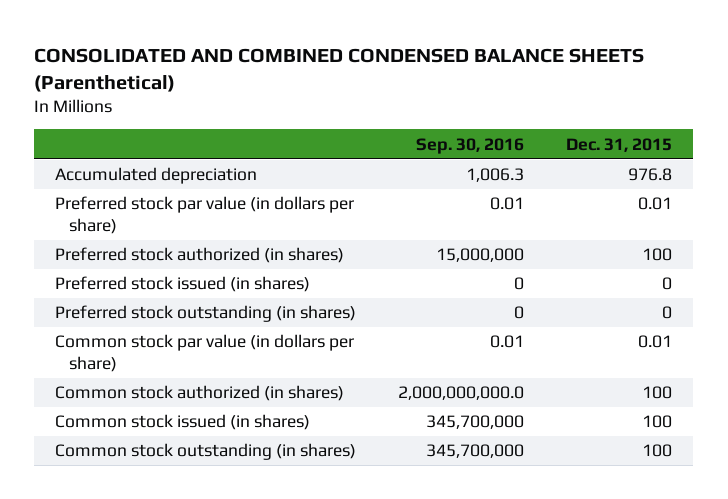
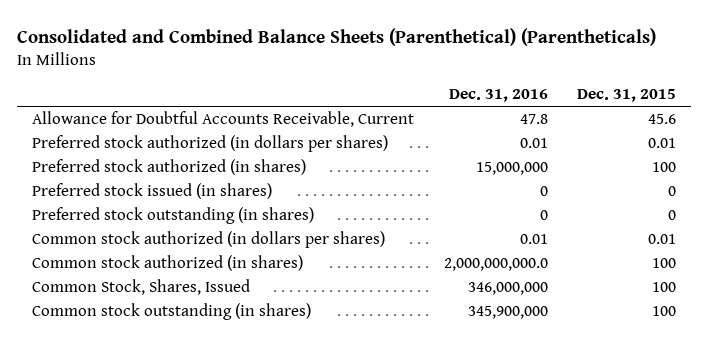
[34,47,645,92] CONSOLIDATED AND COMBINED CONDENSED BALANCE SHEETS (Parenthetical) -> [16,27,656,46] Consolidated and Combined Balance Sheets (Parenthetical) (Parentheticals)
[416,137,525,154] Sep. 30, 2016 -> none
none -> [448,89,548,103] Dec. 31, 2016
[55,167,258,185] Accumulated depreciation -> none
none -> [31,111,414,128] Allowance for Doubtful Accounts Receivable, Current
[55,196,355,235] Preferred stock par value (in dollars per share) -> [31,135,388,153] Preferred stock authorized (in dollars per shares)
[55,334,355,373] Common stock par value (in dollars per share) -> [31,231,385,249] Common stock authorized (in dollars per shares)
[55,414,311,431] Common stock issued (in shares) -> [31,279,250,296] Common Stock, Shares, Issued

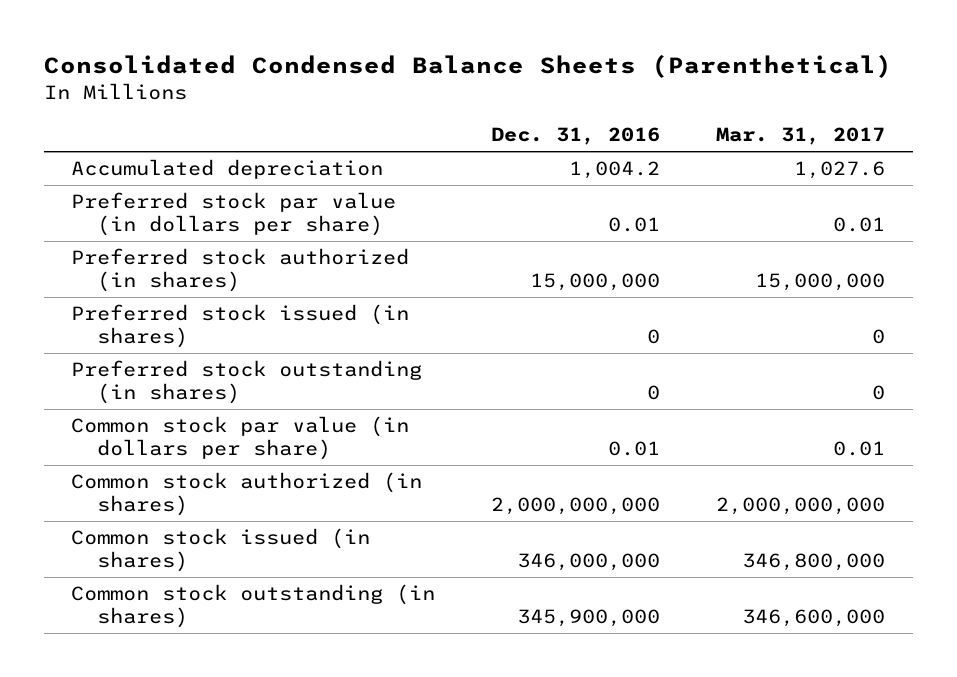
[16,27,656,46] Consolidated and Combined Balance Sheets (Parenthetical) (Parentheticals) -> [43,54,892,79] Consolidated Condensed Balance Sheets (Parenthetical)
[577,89,677,103] Dec. 31, 2015 -> none
none -> [716,127,886,146] Mar. 31, 2017
[31,111,414,128] Allowance for Doubtful Accounts Receivable, Current -> none
none -> [71,159,384,180] Accumulated depreciation
[31,135,388,153] Preferred stock authorized (in dollars per shares) -> [71,192,397,236] Preferred stock par value (in dollars per share)
[31,231,385,249] Common stock authorized (in dollars per shares) -> [71,416,410,460] Common stock par value (in dollars per share)
[443,258,548,272] 2,000,000,000.0 -> [491,496,661,515] 2,000,000,000
[31,279,250,296] Common Stock, Shares, Issued -> [71,528,371,572] Common stock issued (in shares)

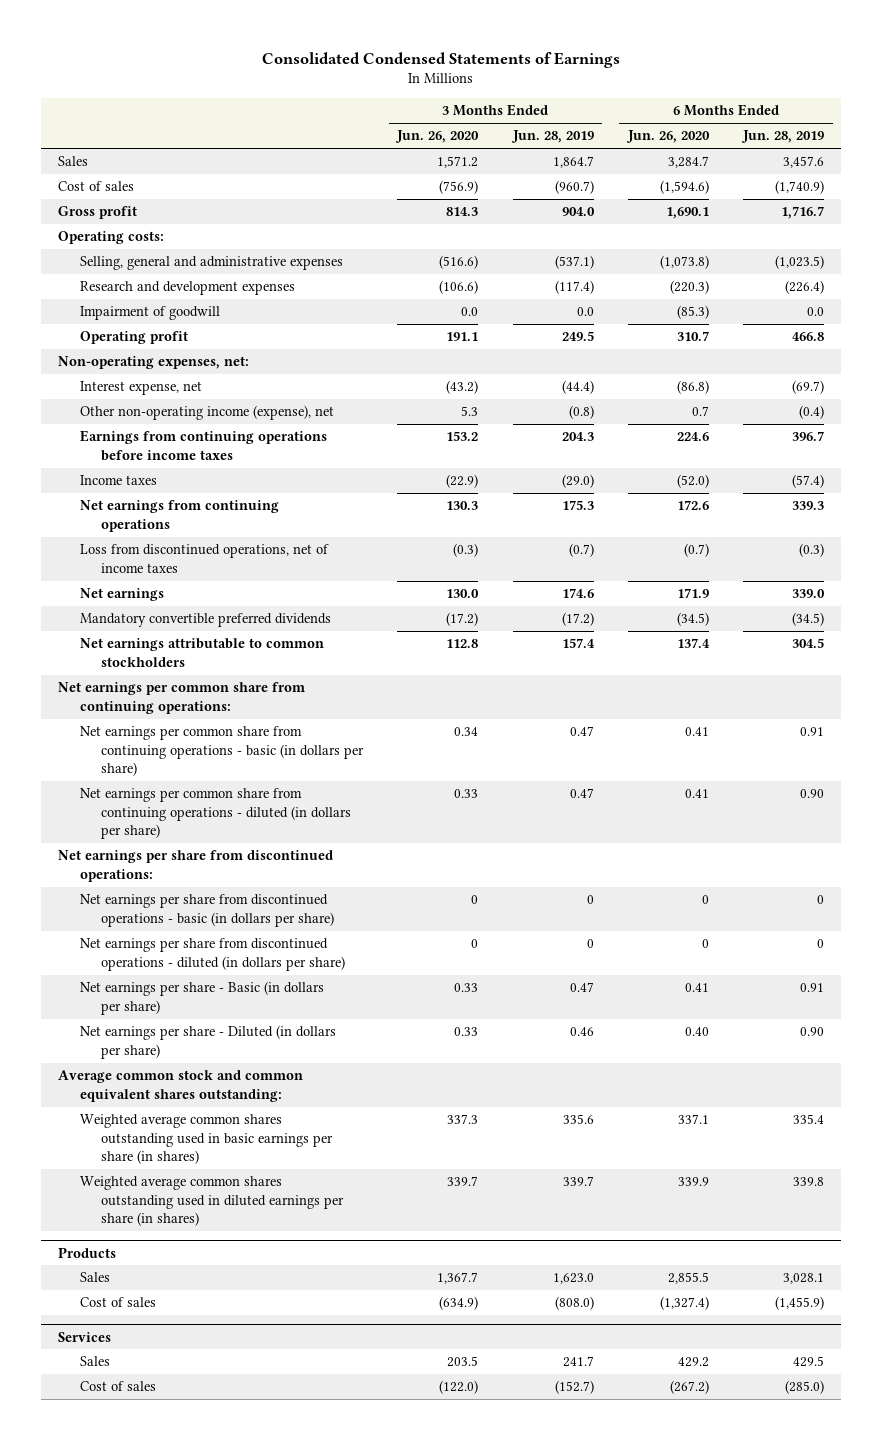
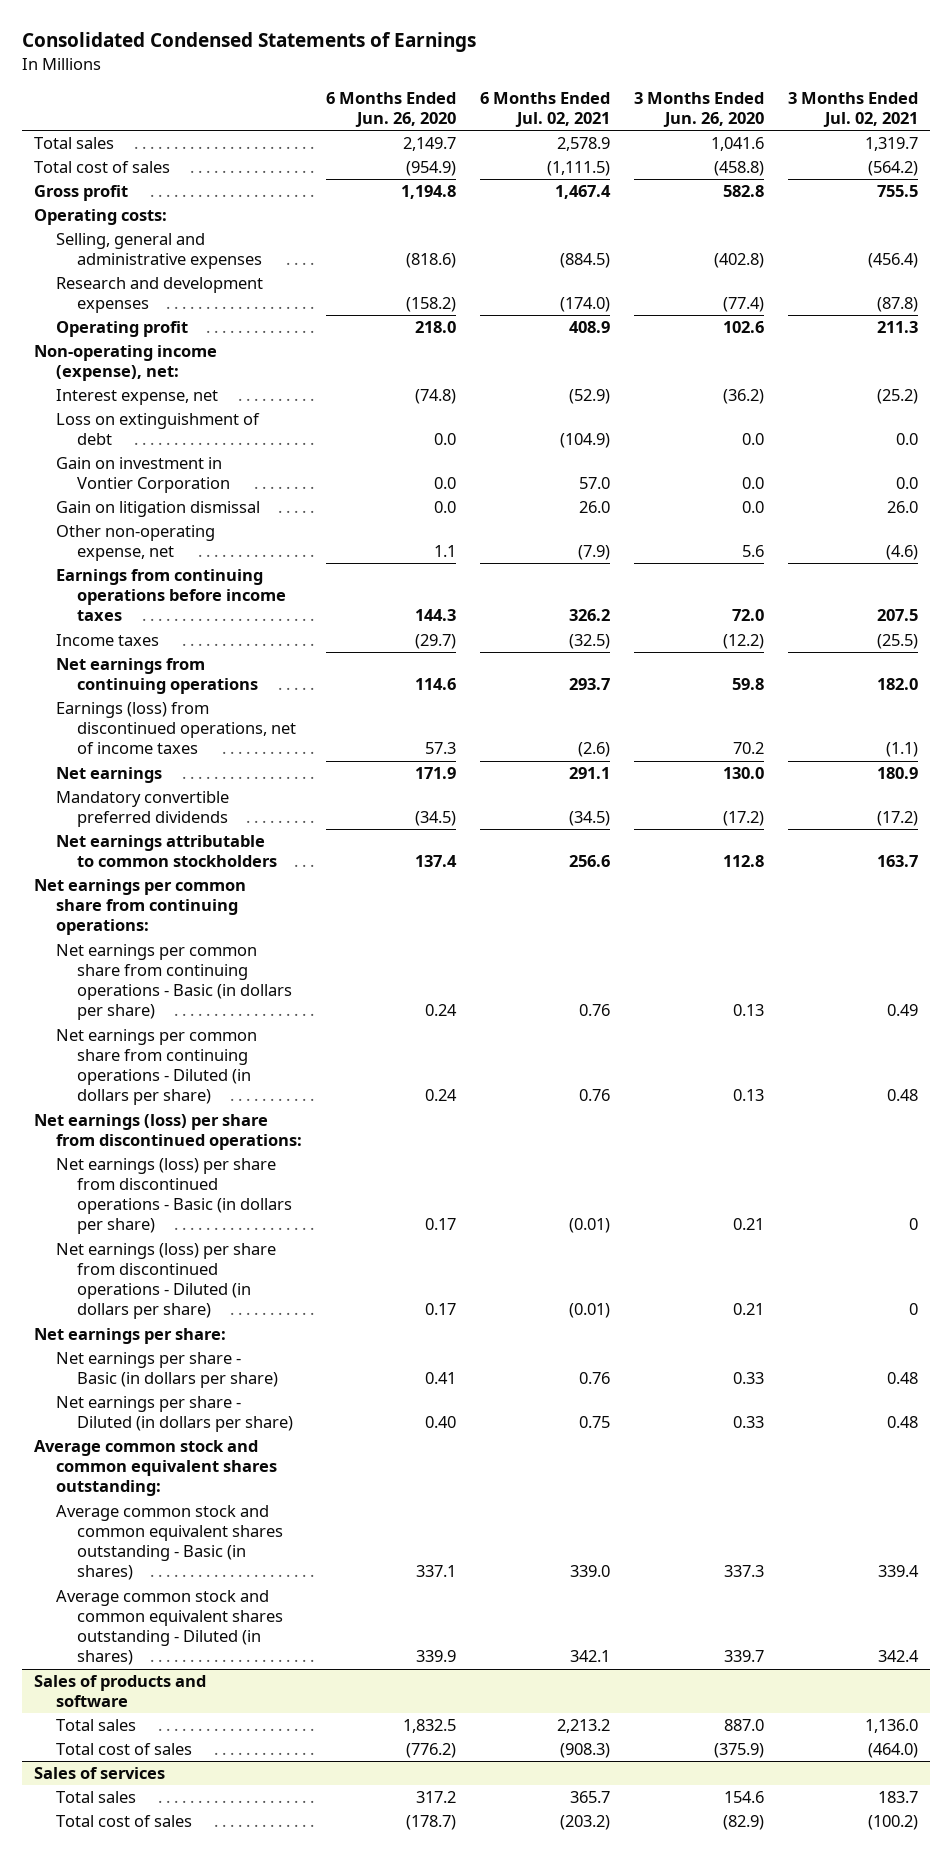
[510,130,594,144] Jun. 28, 2019 -> none
[741,130,825,144] Jun. 28, 2019 -> none
none -> [479,92,610,128] 6 Months Ended Jul. 02, 2021
none -> [787,92,918,128] 3 Months Ended Jul. 02, 2021
[58,156,89,167] Sales -> [33,137,114,150] Total sales
[437,156,479,169] 1,571.2 -> [710,137,764,152] 1,041.6
[667,156,709,169] 3,284.7 -> [402,137,456,152] 2,149.7
[58,181,135,192] Cost of sales -> [33,161,170,174] Total cost of sales
[439,180,479,195] (756.9) -> [713,161,764,177] (458.8)
[659,180,709,195] (1,594.6) -> [405,161,456,177] (954.9)
[446,207,479,217] 814.3 -> [722,185,764,198] 582.8
[665,207,709,220] 1,690.1 -> [400,185,456,200] 1,194.8
[79,306,220,321] Impairment of goodwill -> none
[439,255,479,270] (516.6) -> [713,253,764,269] (402.8)
[659,255,709,270] (1,073.8) -> [405,253,456,269] (818.6)
[439,280,479,295] (106.6) -> [722,297,764,313] (77.4)
[669,280,709,295] (220.3) -> [405,297,456,313] (158.2)
[446,332,479,342] 191.1 -> [722,321,764,334] 102.6
[676,331,709,342] 310.7 -> [414,321,456,334] 218.0
[58,356,250,370] Non-operating expenses, net: -> [33,345,217,382] Non-operating income (expense), net:
[446,380,479,395] (43.2) -> [722,389,764,405] (36.2)
[676,380,709,395] (86.8) -> [414,389,456,405] (74.8)
none -> [55,413,260,446] Loss on extinguishment of debt
none -> [55,457,231,494] Gain on investment in Vontier Corporation
none -> [55,501,260,518] Gain on litigation dismissal
[79,405,334,421] Other non-operating income (expense), net -> [55,525,215,562] Other non-operating expense, net
[461,406,479,417] 5.3 -> [741,545,764,558] 5.6
[691,406,709,417] 0.7 -> [433,545,456,558] 1.1
[446,431,479,442] 153.2 -> [731,609,764,622] 72.0
[676,432,709,442] 224.6 -> [414,609,456,622] 144.3
[446,474,479,489] (22.9) -> [722,634,764,650] (12.2)
[676,474,709,489] (52.0) -> [414,634,456,650] (29.7)
[446,501,479,511] 130.3 -> [731,678,764,691] 59.8
[676,500,709,511] 172.6 -> [414,678,456,691] 114.6
[79,544,329,573] Loss from discontinued operations, net of income taxes -> [55,702,297,755] Earnings (loss) from discontinued operations, net of income taxes
[453,543,479,558] (0.3) -> [732,742,764,755] 70.2
[683,543,709,558] (0.7) -> [424,742,456,755] 57.3
[79,726,365,777] Net earnings per common share from continuing operations - basic (in dollars per share) -> [55,944,293,1021] Net earnings per common share from continuing operations - Basic (in dollars per share)
[454,727,479,737] 0.34 -> [732,1004,764,1017] 0.13
[684,727,709,737] 0.41 -> [424,1004,457,1017] 0.24
[79,788,352,840] Net earnings per common share from continuing operations - diluted (in dollars per share) -> [55,1029,257,1106] Net earnings per common share from continuing operations - Diluted (in dollars per share)
[454,789,479,799] 0.33 -> [732,1089,764,1102] 0.13
[684,789,709,799] 0.41 -> [424,1089,457,1102] 0.24
[58,850,334,882] Net earnings per share from discontinued operations: -> [33,1114,302,1151] Net earnings (loss) per share from discontinued operations:
[79,894,335,927] Net earnings per share from discontinued operations - basic (in dollars per share) -> [55,1158,293,1235] Net earnings (loss) per share from discontinued operations - Basic (in dollars per share)
[471,895,479,905] 0 -> [732,1218,764,1231] 0.21
[701,895,709,905] 0 -> [424,1218,456,1231] 0.17
[79,938,346,971] Net earnings per share from discontinued operations - diluted (in dollars per share) -> [55,1243,276,1320] Net earnings (loss) per share from discontinued operations - Diluted (in dollars per share)
[471,939,479,949] 0 -> [732,1303,764,1316] 0.21
[701,939,709,949] 0 -> [424,1303,456,1316] 0.17
none -> [33,1328,226,1345] Net earnings per share:
[79,1114,334,1165] Weighted average common shares outstanding used in basic earnings per share (in shares) -> [55,1505,284,1581] Average common stock and common equivalent shares outstanding - Basic (in shares)
[79,1176,345,1227] Weighted average common shares outstanding used in diluted earnings per share (in shares) -> [55,1590,284,1666] Average common stock and common equivalent shares outstanding - Diluted (in shares)
[58,1246,117,1258] Products -> [33,1675,206,1708] Sales of products and software
[79,1272,110,1283] Sales -> [55,1719,136,1732] Total sales
[437,1272,479,1285] 1,367.7 -> [723,1719,764,1732] 887.0
[667,1272,709,1285] 2,855.5 -> [402,1719,456,1734] 1,832.5
[79,1297,156,1308] Cost of sales -> [55,1743,192,1756] Total cost of sales
[439,1296,479,1311] (634.9) -> [713,1743,764,1759] (375.9)
[659,1296,709,1311] (1,327.4) -> [405,1743,456,1759] (776.2)
[58,1331,112,1342] Services -> [33,1767,165,1780] Sales of services
[79,1356,110,1367] Sales -> [55,1791,136,1804] Total sales
[447,1356,479,1368] 203.5 -> [723,1791,764,1804] 154.6
[677,1357,709,1368] 429.2 -> [415,1791,456,1804] 317.2
[79,1381,156,1392] Cost of sales -> [55,1815,192,1828] Total cost of sales
[439,1380,479,1395] (122.0) -> [722,1815,764,1831] (82.9)
[669,1380,709,1395] (267.2) -> [405,1815,456,1831] (178.7)

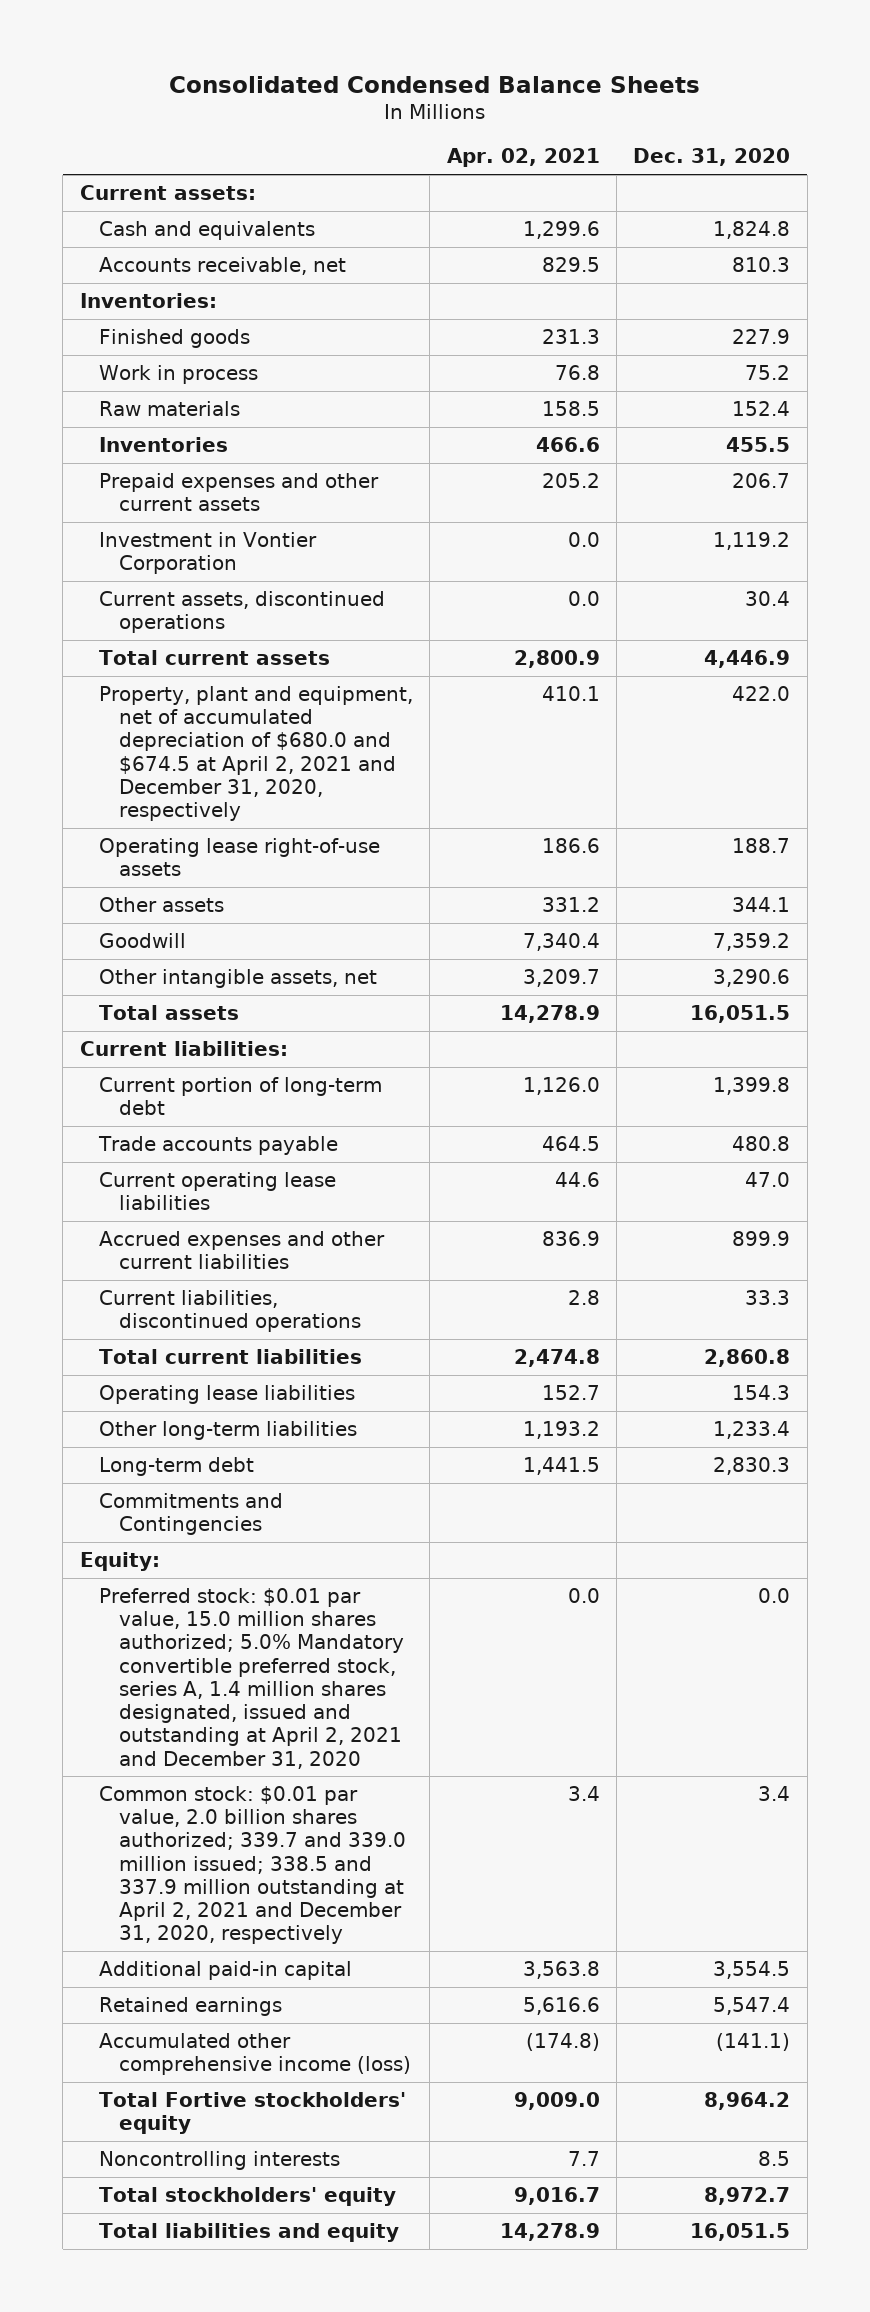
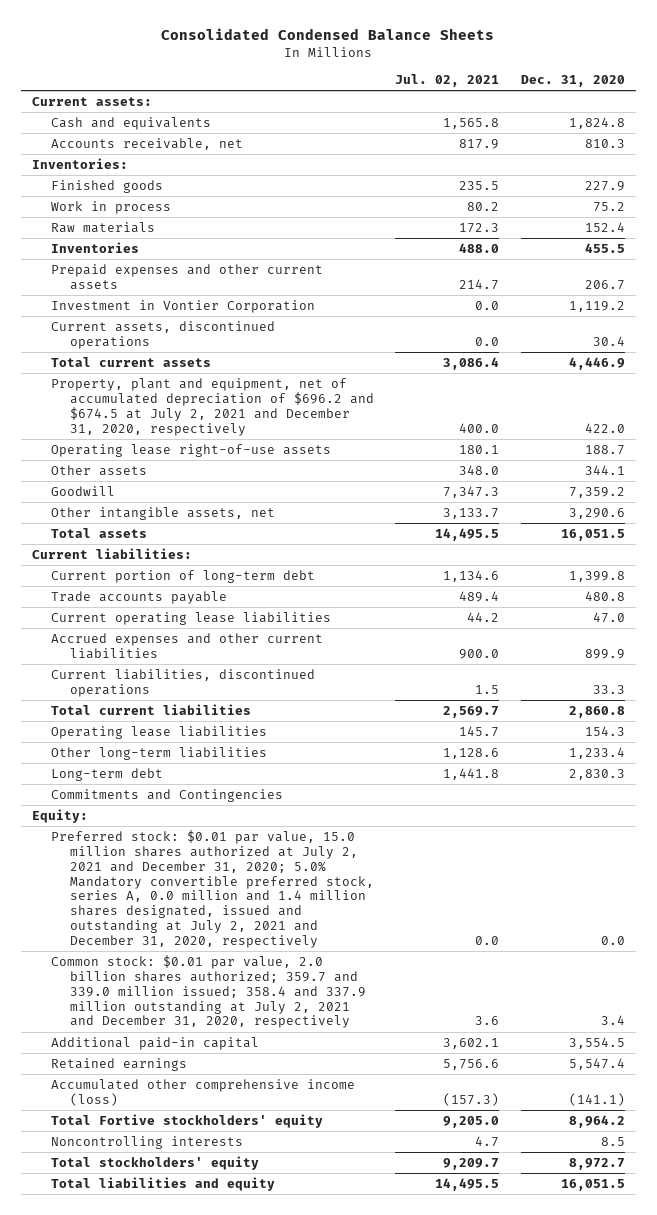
[446,148,600,168] Apr. 02, 2021 -> none
none -> [395,73,500,87] Jul. 02, 2021
[99,685,414,822] Property, plant and equipment, net of accumulated depreciation of $680.0 and $674.5 at April 2, 2021 and December 31, 2020, respectively -> [50,377,374,436] Property, plant and equipment, net of accumulated depreciation of $696.2 and $674.5 at July 2, 2021 and December 31, 2020, respectively
[99,1587,404,1769] Preferred stock: $0.01 par value, 15.0 million shares authorized; 5.0% Mandatory convertible preferred stock, series A, 1.4 million shares designated, issued and outstanding at April 2, 2021 and December 31, 2020 -> [50,829,374,948] Preferred stock: $0.01 par value, 15.0 million shares authorized at July 2, 2021 and December 31, 2020; 5.0% Mandatory convertible preferred stock, series A, 0.0 million and 1.4 million shares designated, issued and outstanding at July 2, 2021 and December 31, 2020, respectively
[99,1785,406,1945] Common stock: $0.01 par value, 2.0 billion shares authorized; 339.7 and 339.0 million issued; 338.5 and 337.9 million outstanding at April 2, 2021 and December 31, 2020, respectively -> [50,954,366,1029] Common stock: $0.01 par value, 2.0 billion shares authorized; 359.7 and 339.0 million issued; 358.4 and 337.9 million outstanding at July 2, 2021 and December 31, 2020, respectively

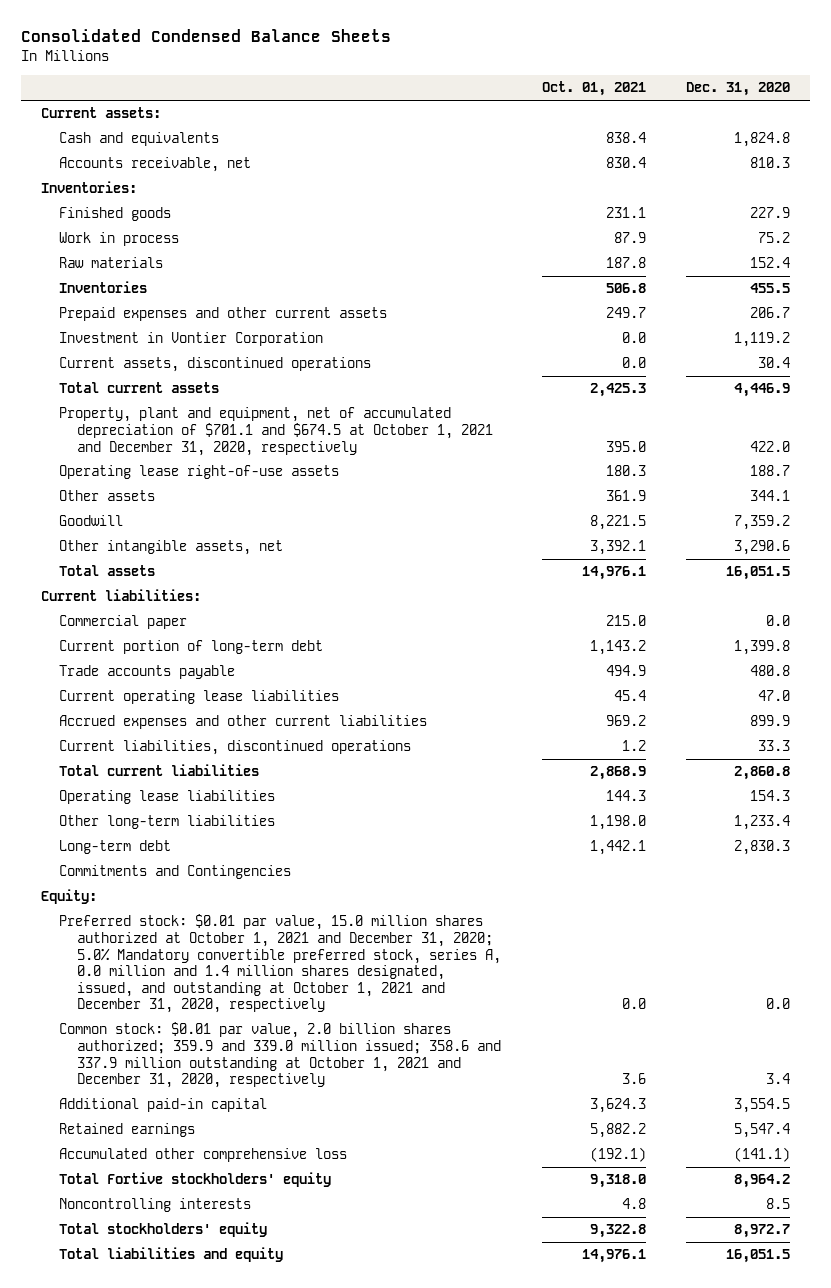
[395,73,500,87] Jul. 02, 2021 -> none
none -> [541,81,646,97] Oct. 01, 2021
[50,377,374,436] Property, plant and equipment, net of accumulated depreciation of $696.2 and $674.5 at July 2, 2021 and December 31, 2020, respectively -> [59,407,494,456] Property, plant and equipment, net of accumulated depreciation of $701.1 and $674.5 at October 1, 2021 and December 31, 2020, respectively
none -> [59,615,188,630] Commercial paper
[50,829,374,948] Preferred stock: $0.01 par value, 15.0 million shares authorized at July 2, 2021 and December 31, 2020; 5.0% Mandatory convertible preferred stock, series A, 0.0 million and 1.4 million shares designated, issued and outstanding at July 2, 2021 and December 31, 2020, respectively -> [59,914,502,1014] Preferred stock: $0.01 par value, 15.0 million shares authorized at October 1, 2021 and December 31, 2020; 5.0% Mandatory convertible preferred stock, series A, 0.0 million and 1.4 million shares designated, issued, and outstanding at October 1, 2021 and December 31, 2020, respectively
[50,954,366,1029] Common stock: $0.01 par value, 2.0 billion shares authorized; 359.7 and 339.0 million issued; 358.4 and 337.9 million outstanding at July 2, 2021 and December 31, 2020, respectively -> [59,1022,502,1089] Common stock: $0.01 par value, 2.0 billion shares authorized; 359.9 and 339.0 million issued; 358.6 and 337.9 million outstanding at October 1, 2021 and December 31, 2020, respectively
[50,1078,355,1106] Accumulated other comprehensive income (loss) -> [59,1148,348,1163] Accumulated other comprehensive loss

